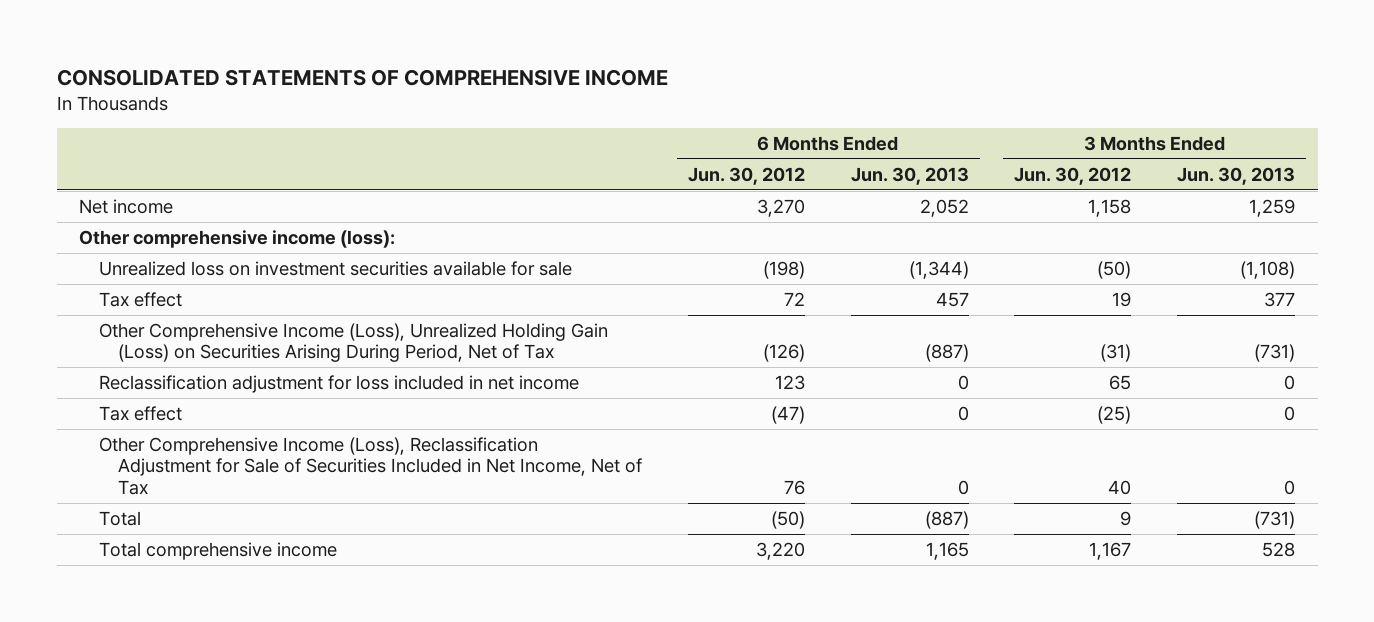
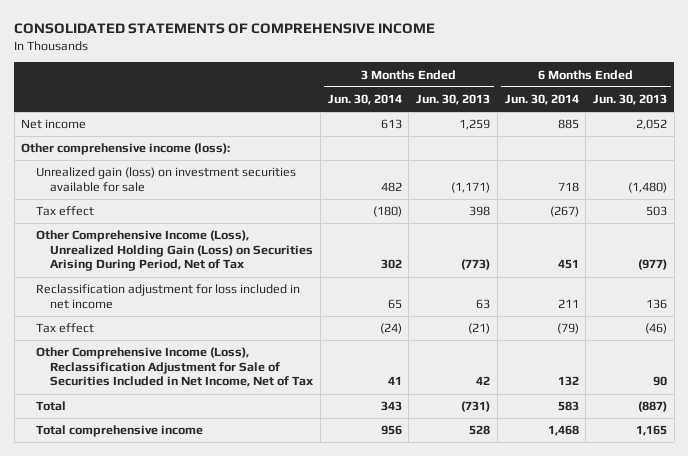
[688,166,806,185] Jun. 30, 2012 -> none
[1014,166,1132,185] Jun. 30, 2012 -> none
none -> [327,93,402,105] Jun. 30, 2014
none -> [504,93,579,105] Jun. 30, 2014
[98,260,572,276] Unrealized loss on investment securities available for sale -> [35,167,296,192] Unrealized gain (loss) on investment securities available for sale
[908,260,969,279] (1,344) -> [628,181,668,193] (1,480)
[1239,260,1295,279] (1,108) -> [451,181,491,193] (1,171)
[935,291,969,307] 457 -> [646,206,668,217] 503
[1263,291,1295,307] 377 -> [469,206,491,217] 398
[924,344,969,363] (887) -> [638,259,668,271] (977)
[1253,344,1295,363] (731) -> [461,259,491,271] (773)
[957,374,969,390] 0 -> [646,298,668,309] 136
[1283,374,1295,390] 0 -> [476,298,491,309] 63
[957,405,969,421] 0 -> [645,323,668,335] (46)
[1283,405,1295,421] 0 -> [468,323,491,335] (21)
[957,479,969,495] 0 -> [653,376,668,387] 90
[1283,479,1295,495] 0 -> [476,376,491,386] 42

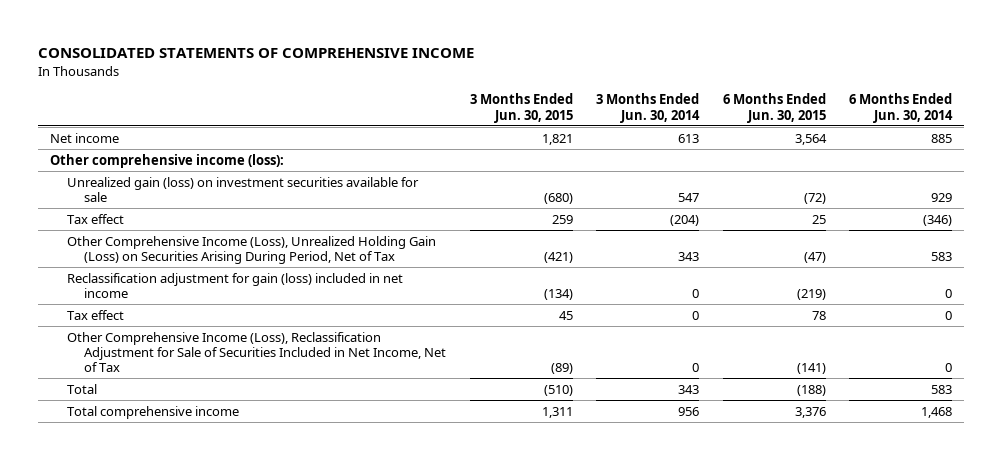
[416,93,491,105] Jun. 30, 2013 -> none
[593,93,668,105] Jun. 30, 2013 -> none
none -> [469,93,573,123] 3 Months Ended Jun. 30, 2015
none -> [722,93,826,123] 6 Months Ended Jun. 30, 2015
[380,181,402,192] 482 -> [678,192,700,202] 547
[557,181,579,192] 718 -> [931,192,953,202] 929
[372,206,402,218] (180) -> [670,214,700,226] (204)
[549,206,579,218] (267) -> [923,214,953,226] (346)
[380,259,402,270] 302 -> [678,251,700,261] 343
[557,259,579,270] 451 -> [931,251,953,261] 583
[35,284,300,309] Reclassification adjustment for loss included in net income -> [66,272,403,298] Reclassification adjustment for gain (loss) included in net income
[387,298,402,309] 65 -> [692,288,700,298] 0
[557,298,579,308] 211 -> [945,288,953,298] 0
[379,323,402,335] (24) -> [692,310,700,320] 0
[556,323,579,335] (79) -> [945,310,953,320] 0
[387,376,402,386] 41 -> [692,363,700,373] 0
[557,376,579,387] 132 -> [945,363,953,373] 0

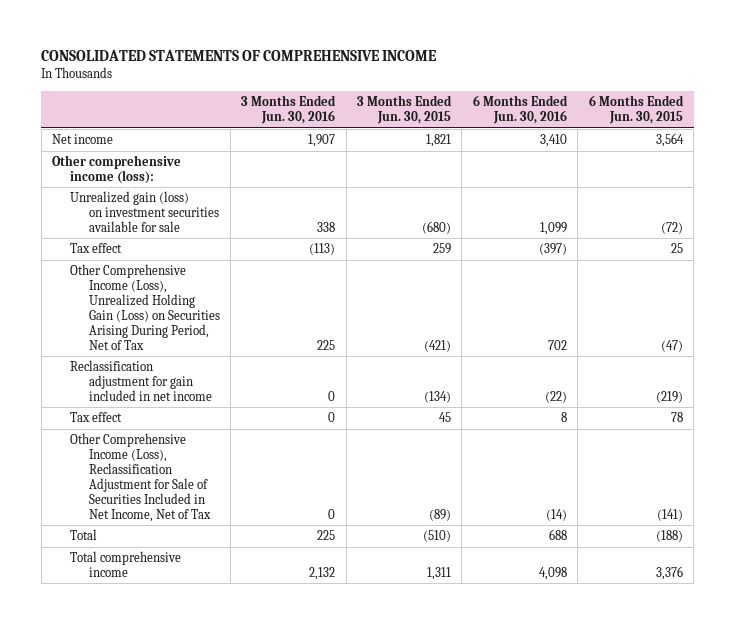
[596,93,701,123] 3 Months Ended Jun. 30, 2014 -> none
[849,93,954,123] 6 Months Ended Jun. 30, 2014 -> none
none -> [241,95,337,125] 3 Months Ended Jun. 30, 2016
none -> [472,95,568,125] 6 Months Ended Jun. 30, 2016
[66,272,403,298] Reclassification adjustment for gain (loss) included in net income -> [70,360,212,401] Reclassification adjustment for gain included in net income

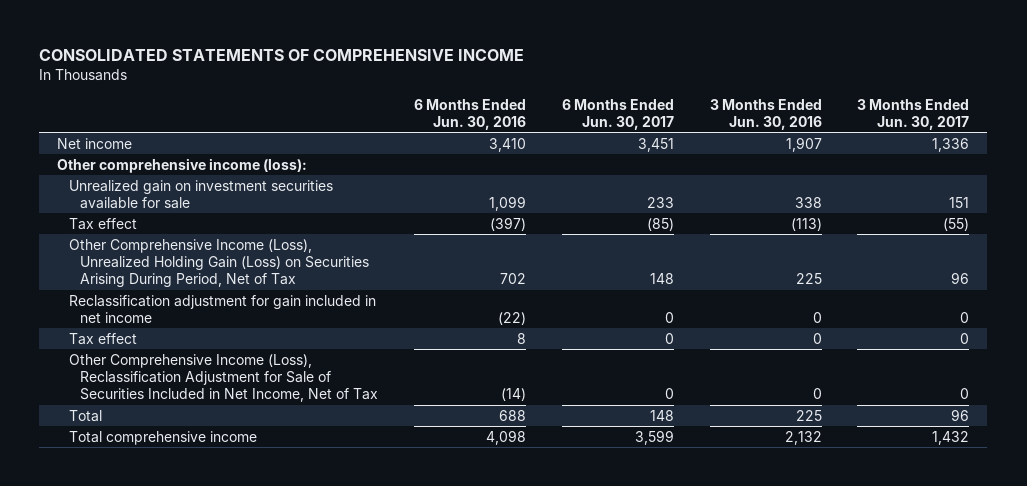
[357,95,453,125] 3 Months Ended Jun. 30, 2015 -> none
[588,95,684,125] 6 Months Ended Jun. 30, 2015 -> none
none -> [561,98,674,130] 6 Months Ended Jun. 30, 2017
none -> [857,98,970,130] 3 Months Ended Jun. 30, 2017
[70,191,219,232] Unrealized gain (loss) on investment securities available for sale -> [68,179,333,209] Unrealized gain on investment securities available for sale

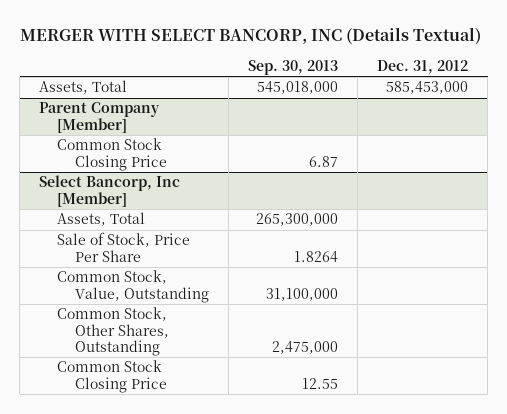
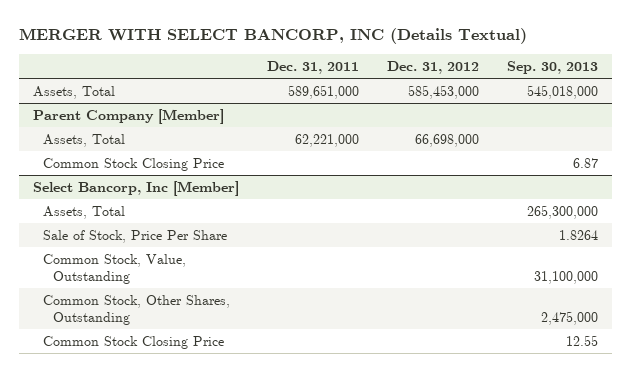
none -> [267,60,360,74] Dec. 31, 2011
none -> [43,133,126,147] Assets, Total

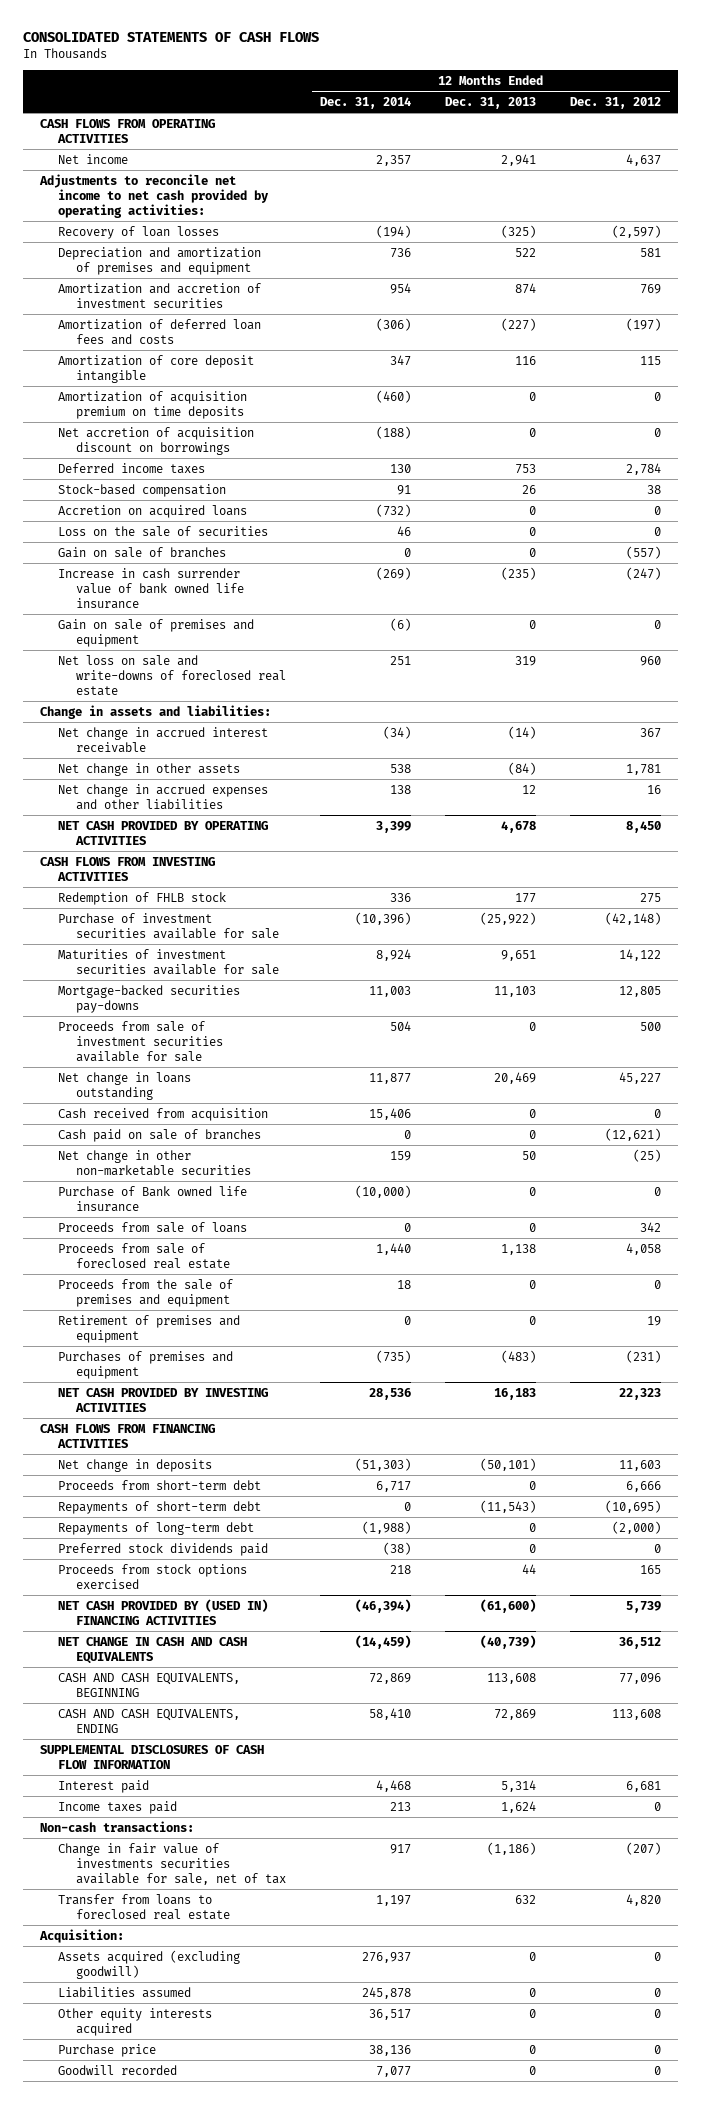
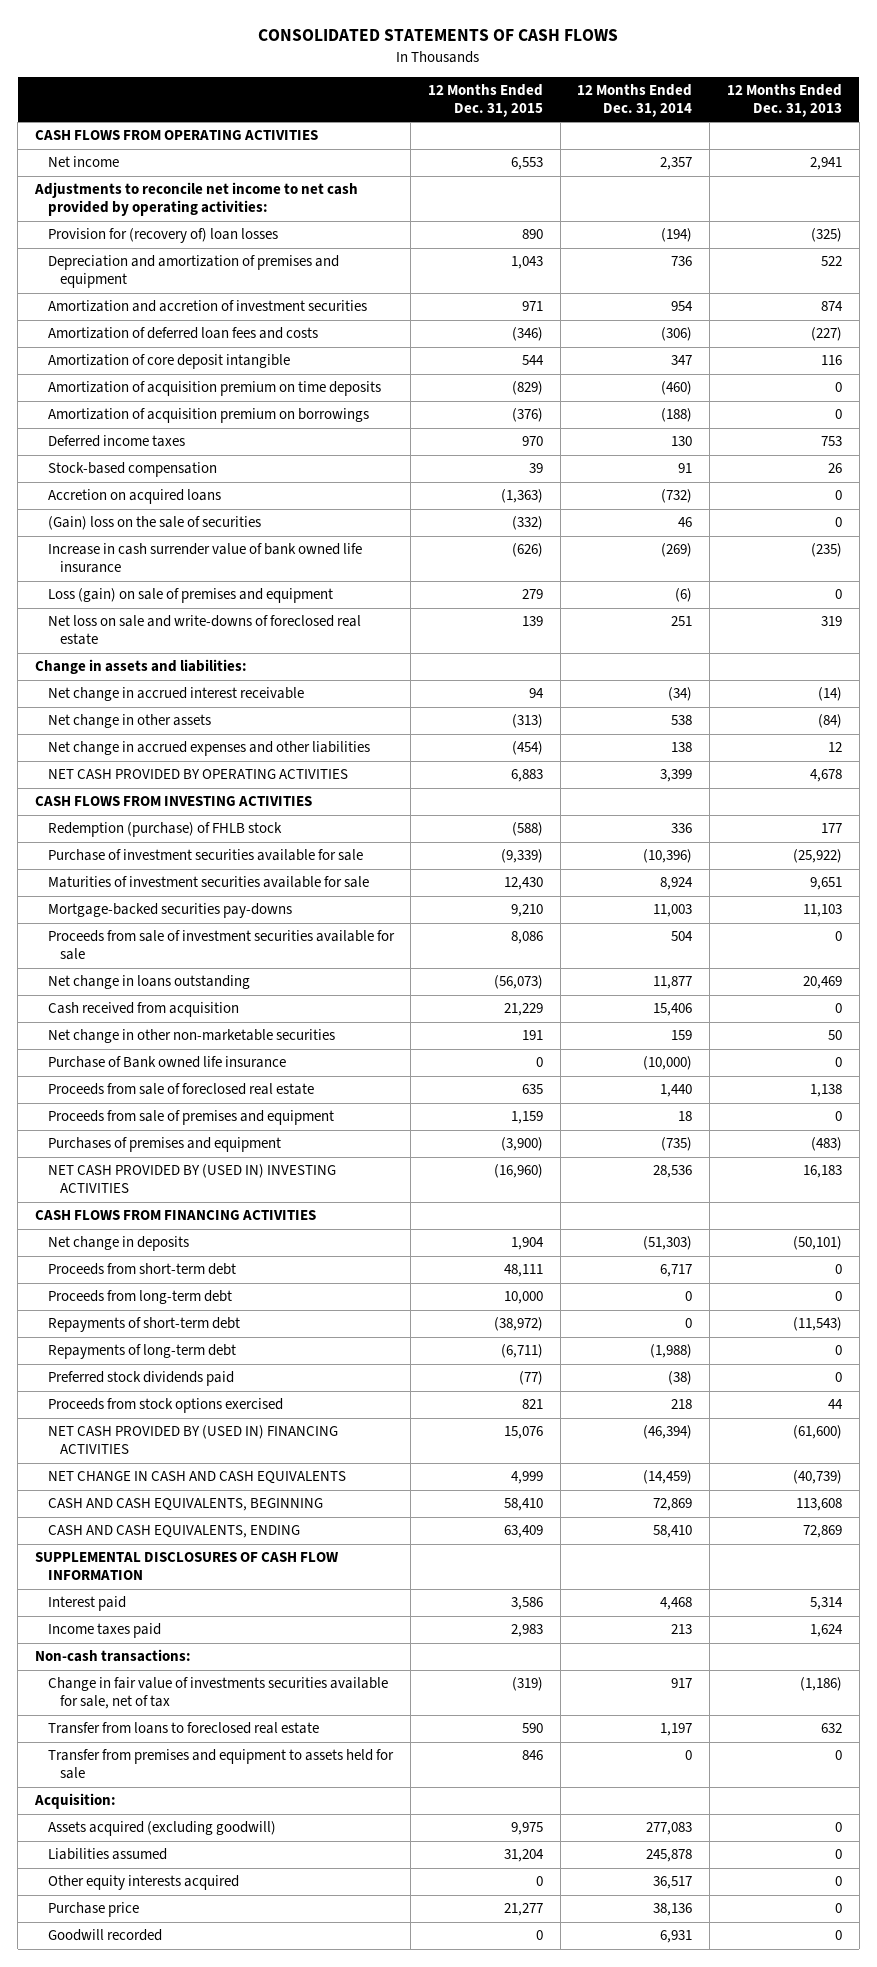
[570,96,662,109] Dec. 31, 2012 -> none
none -> [427,83,543,117] 12 Months Ended Dec. 31, 2015
[58,225,220,239] Recovery of loan losses -> [47,228,278,244] Provision for (recovery of) loan losses
[58,426,255,455] Net accretion of acquisition discount on borrowings -> [47,408,369,424] Amortization of acquisition premium on borrowings
[58,546,227,558] Gain on sale of branches -> none
[58,525,269,537] Loss on the sale of securities -> [47,516,261,531] (Gain) loss on the sale of securities
[58,618,255,647] Gain on sale of premises and equipment -> [47,588,333,604] Loss (gain) on sale of premises and equipment
[58,891,227,905] Redemption of FHLB stock -> [47,822,282,838] Redemption (purchase) of FHLB stock
[58,1128,262,1142] Cash paid on sale of branches -> none
[58,1221,248,1233] Proceeds from sale of loans -> none
[58,1314,241,1343] Retirement of premises and equipment -> none
[58,1278,234,1307] Proceeds from the sale of premises and equipment -> [47,1110,334,1126] Proceeds from sale of premises and equipment
[58,1387,269,1412] NET CASH PROVIDED BY INVESTING ACTIVITIES -> [47,1164,336,1194] NET CASH PROVIDED BY (USED IN) INVESTING ACTIVITIES
none -> [47,1290,232,1305] Proceeds from long-term debt
none -> [47,1749,394,1780] Transfer from premises and equipment to assets held for sale
[362,1951,412,1963] 276,937 -> [646,1822,693,1836] 277,083
[376,2065,412,2077] 7,077 -> [660,1930,693,1944] 6,931

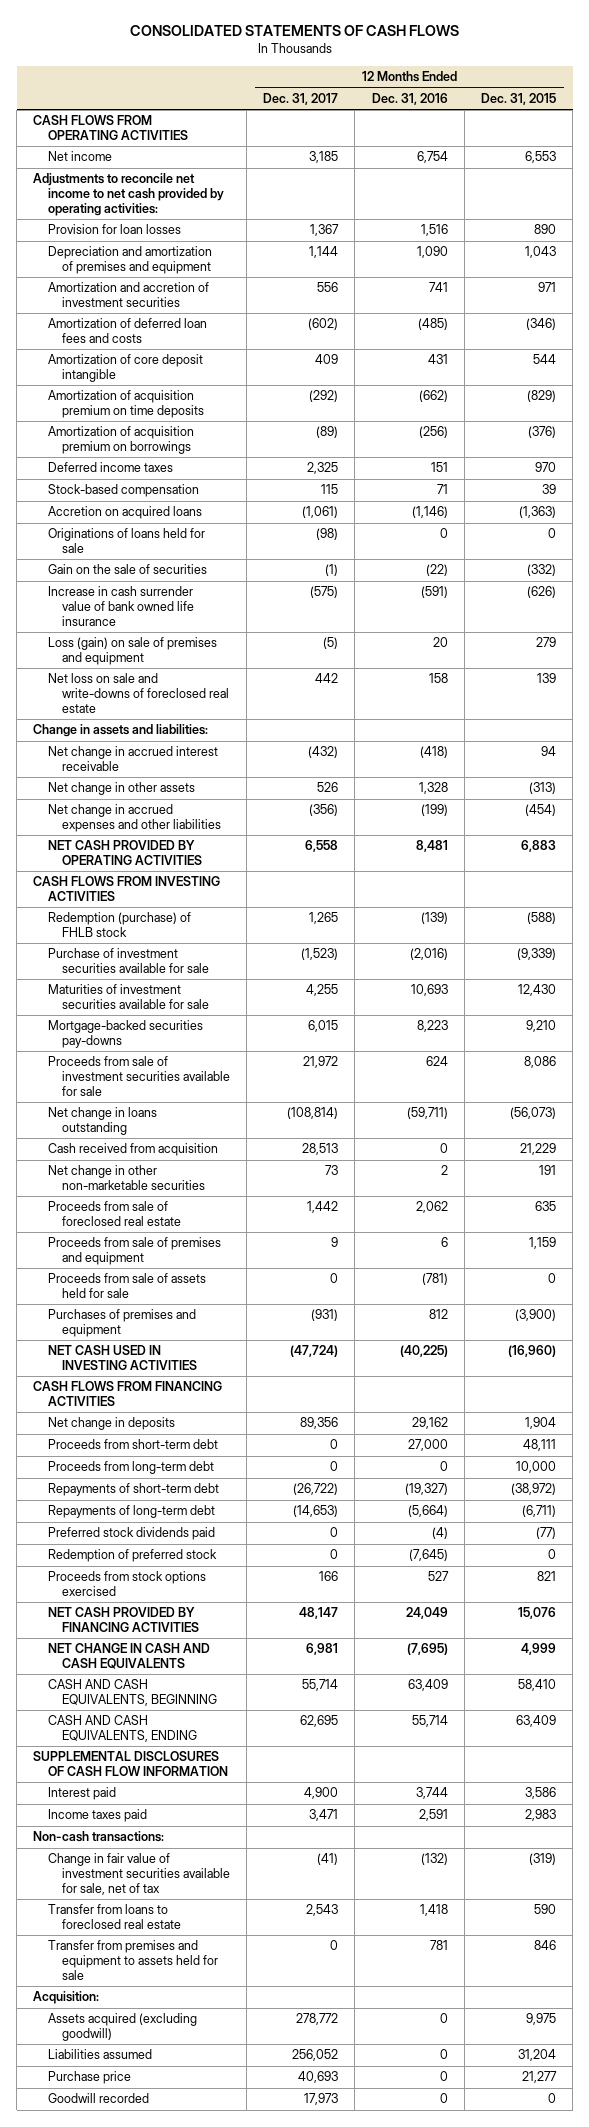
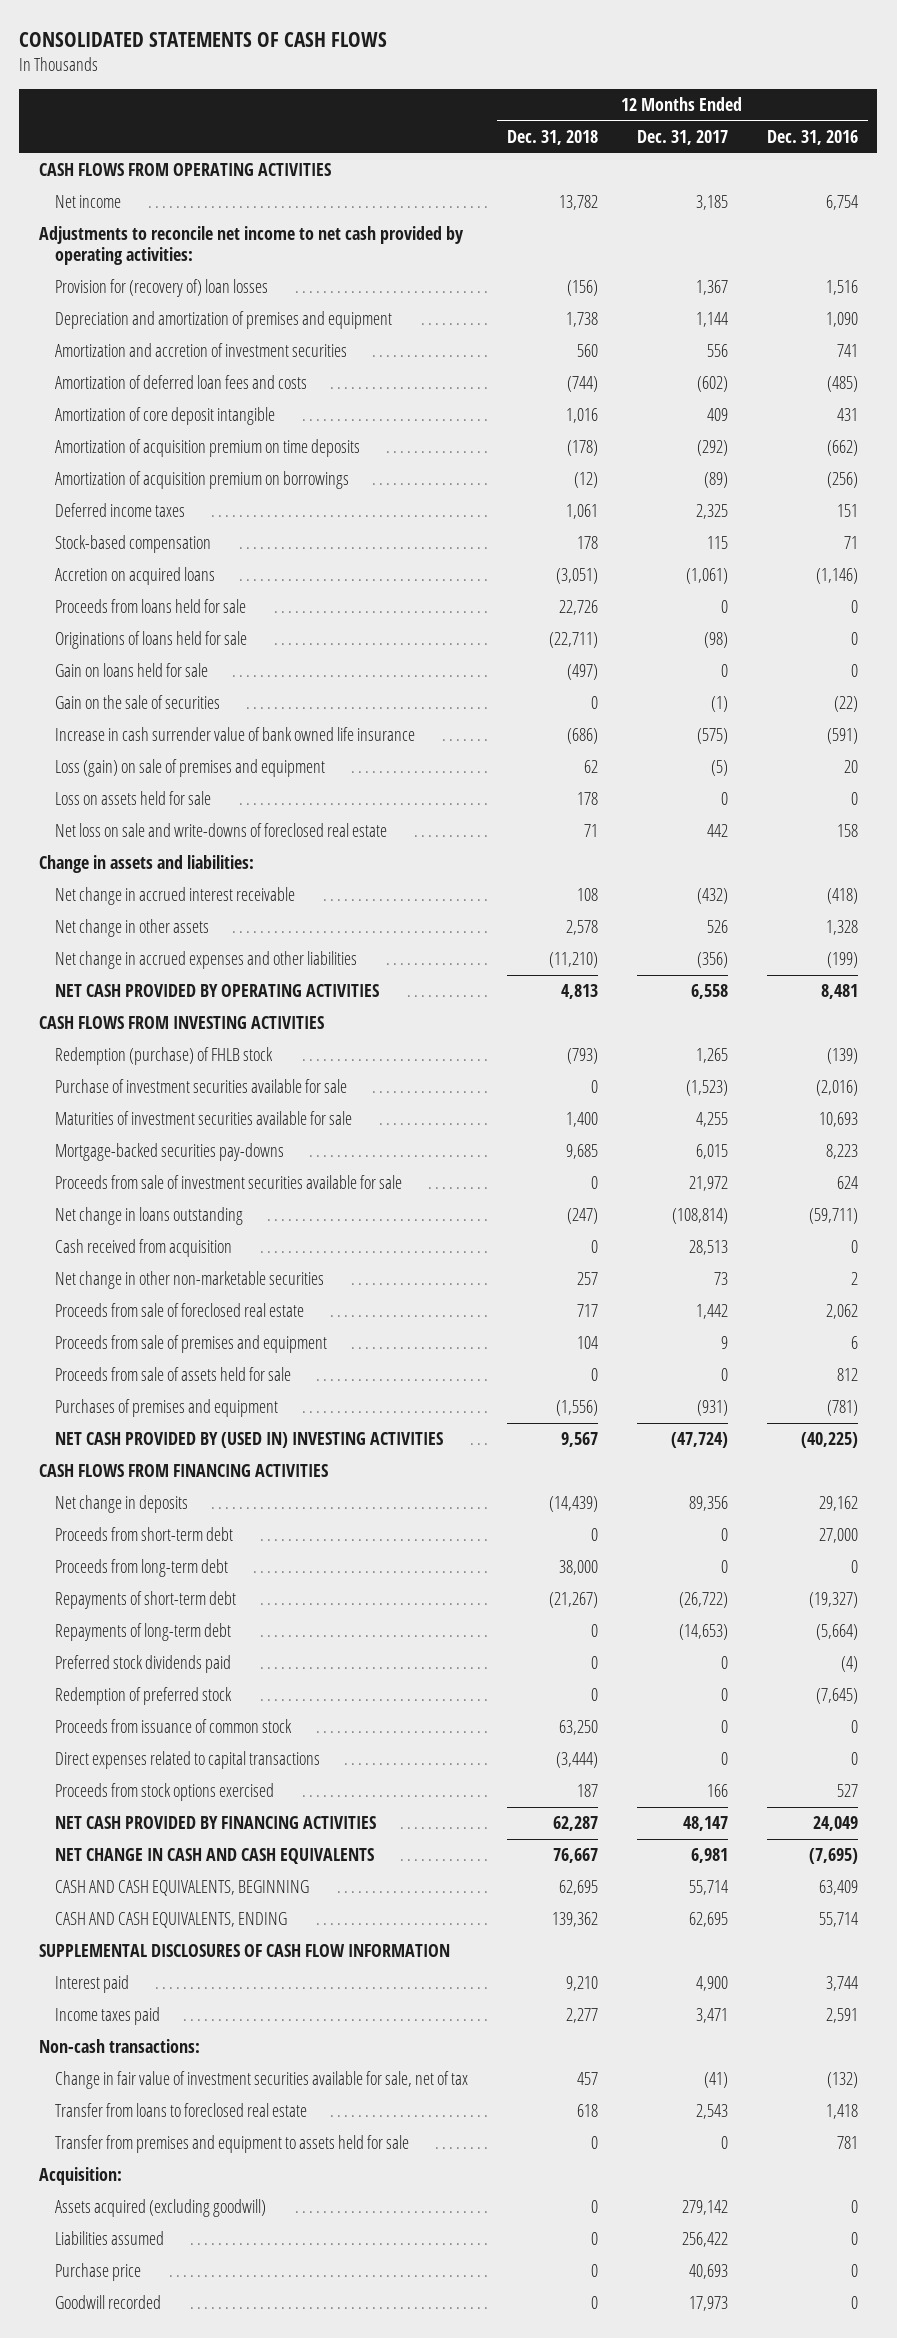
[481,92,557,105] Dec. 31, 2015 -> none
none -> [507,130,599,146] Dec. 31, 2018
[47,224,181,235] Provision for loan losses -> [55,279,269,298] Provision for (recovery of) loan losses
none -> [55,599,247,614] Proceeds from loans held for sale
none -> [55,663,209,678] Gain on loans held for sale
none -> [55,791,212,806] Loss on assets held for sale
[421,1273,448,1286] (781) -> [836,1368,858,1382] 812
[428,1309,448,1320] 812 -> [826,1400,858,1417] (781)
[47,1345,197,1371] NET CASH USED IN INVESTING ACTIVITIES -> [55,1432,444,1449] NET CASH PROVIDED BY (USED IN) INVESTING ACTIVITIES
none -> [55,1719,293,1734] Proceeds from issuance of common stock
none -> [55,1751,321,1770] Direct expenses related to capital transactions
[296,2013,339,2026] 278,772 -> [681,2200,728,2216] 279,142
[292,2049,339,2062] 256,052 -> [681,2232,728,2248] 256,422

